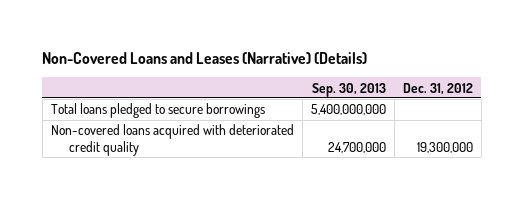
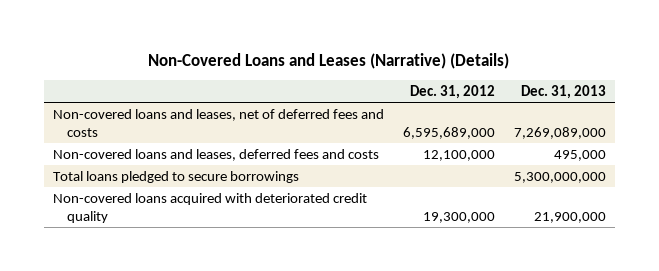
[311,82,386,97] Sep. 30, 2013 -> none
none -> [520,84,606,99] Dec. 31, 2013
none -> [53,108,385,137] Non-covered loans and leases, net of deferred fees and costs
none -> [53,148,380,161] Non-covered loans and leases, deferred fees and costs

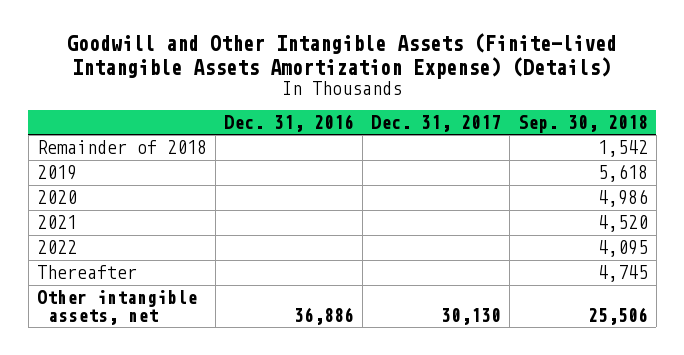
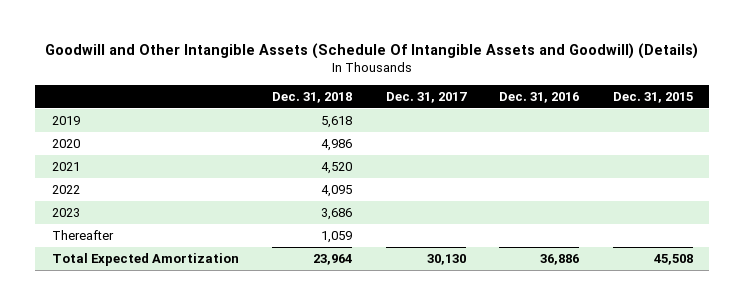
[67,33,618,79] Goodwill and Other Intangible Assets (Finite-lived Intangible Assets Amortization Expense) (Details) -> [45,43,699,60] Goodwill and Other Intangible Assets (Schedule Of Intangible Assets and Goodwill) (Details)
[517,114,648,133] Sep. 30, 2018 -> none
none -> [272,92,353,104] Dec. 31, 2018
none -> [612,92,693,104] Dec. 31, 2015
[36,140,207,155] Remainder of 2018 -> none
none -> [51,207,80,217] 2023
[36,290,197,325] Other intangible assets, net -> [51,252,239,266] Total Expected Amortization

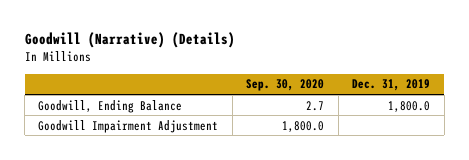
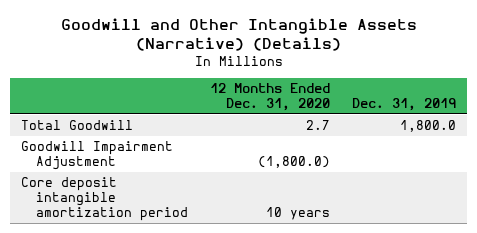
[24,32,235,49] Goodwill (Narrative) (Details) -> [60,17,417,51] Goodwill and Other Intangible Assets (Narrative) (Details)
[246,79,325,92] Sep. 30, 2020 -> none
none -> [209,83,330,112] 12 Months Ended Dec. 31, 2020
[38,99,183,113] Goodwill, Ending Balance -> [21,120,134,131] Total Goodwill
none -> [21,177,189,221] Core deposit intangible amortization period

